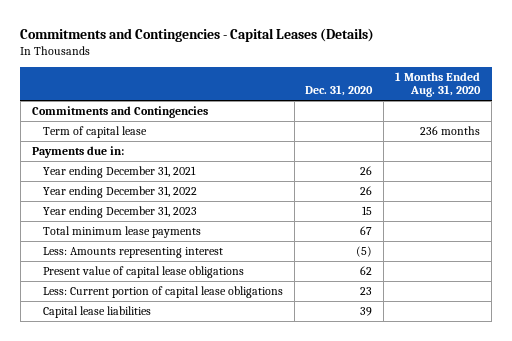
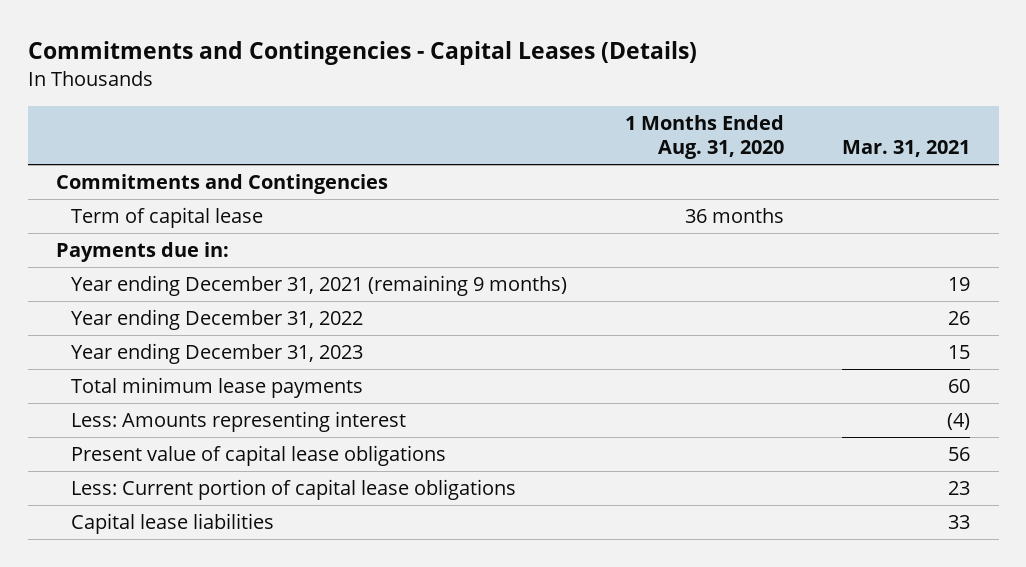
[305,85,374,97] Dec. 31, 2020 -> none
none -> [841,140,970,158] Mar. 31, 2021
[420,125,481,135] 236 months -> [685,208,785,224] 36 months
[42,165,196,178] Year ending December 31, 2021 -> [71,275,568,297] Year ending December 31, 2021 (remaining 9 months)

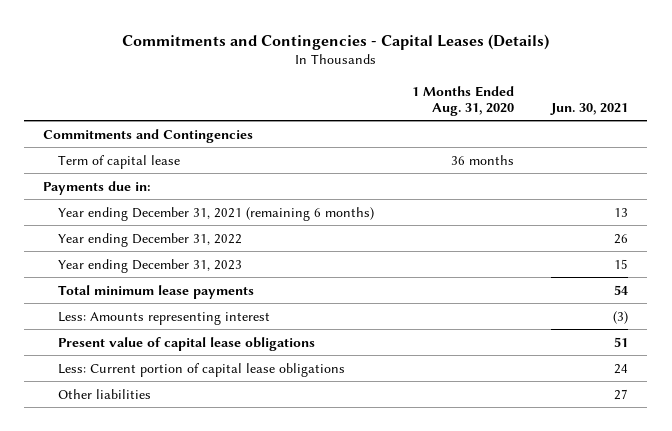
[841,140,970,158] Mar. 31, 2021 -> none
none -> [550,102,629,115] Jun. 30, 2021
[71,275,568,297] Year ending December 31, 2021 (remaining 9 months) -> [57,206,374,221] Year ending December 31, 2021 (remaining 6 months)
[71,513,275,535] Capital lease liabilities -> [57,388,151,399] Other liabilities

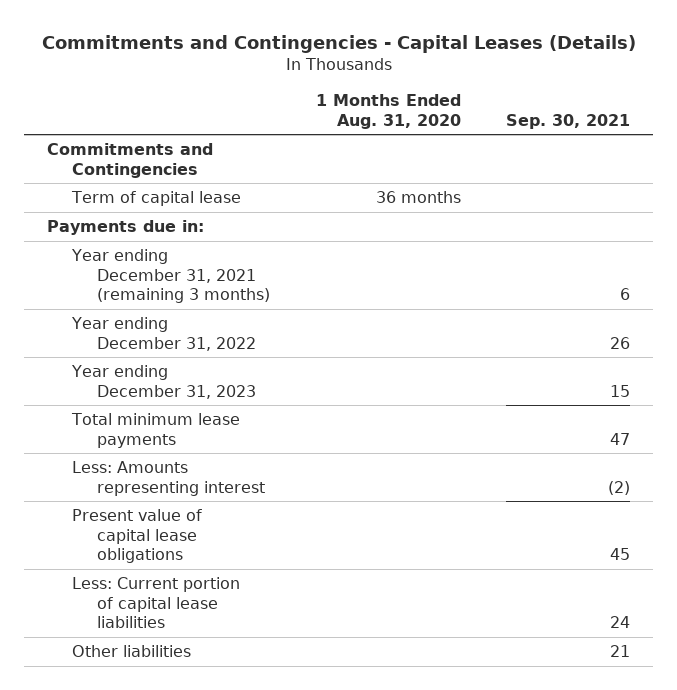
[550,102,629,115] Jun. 30, 2021 -> none
none -> [505,113,630,129] Sep. 30, 2021
[57,206,374,221] Year ending December 31, 2021 (remaining 6 months) -> [71,249,271,303] Year ending December 31, 2021 (remaining 3 months)
[57,362,345,377] Less: Current portion of capital lease obligations -> [72,577,241,628] Less: Current portion of capital lease liabilities

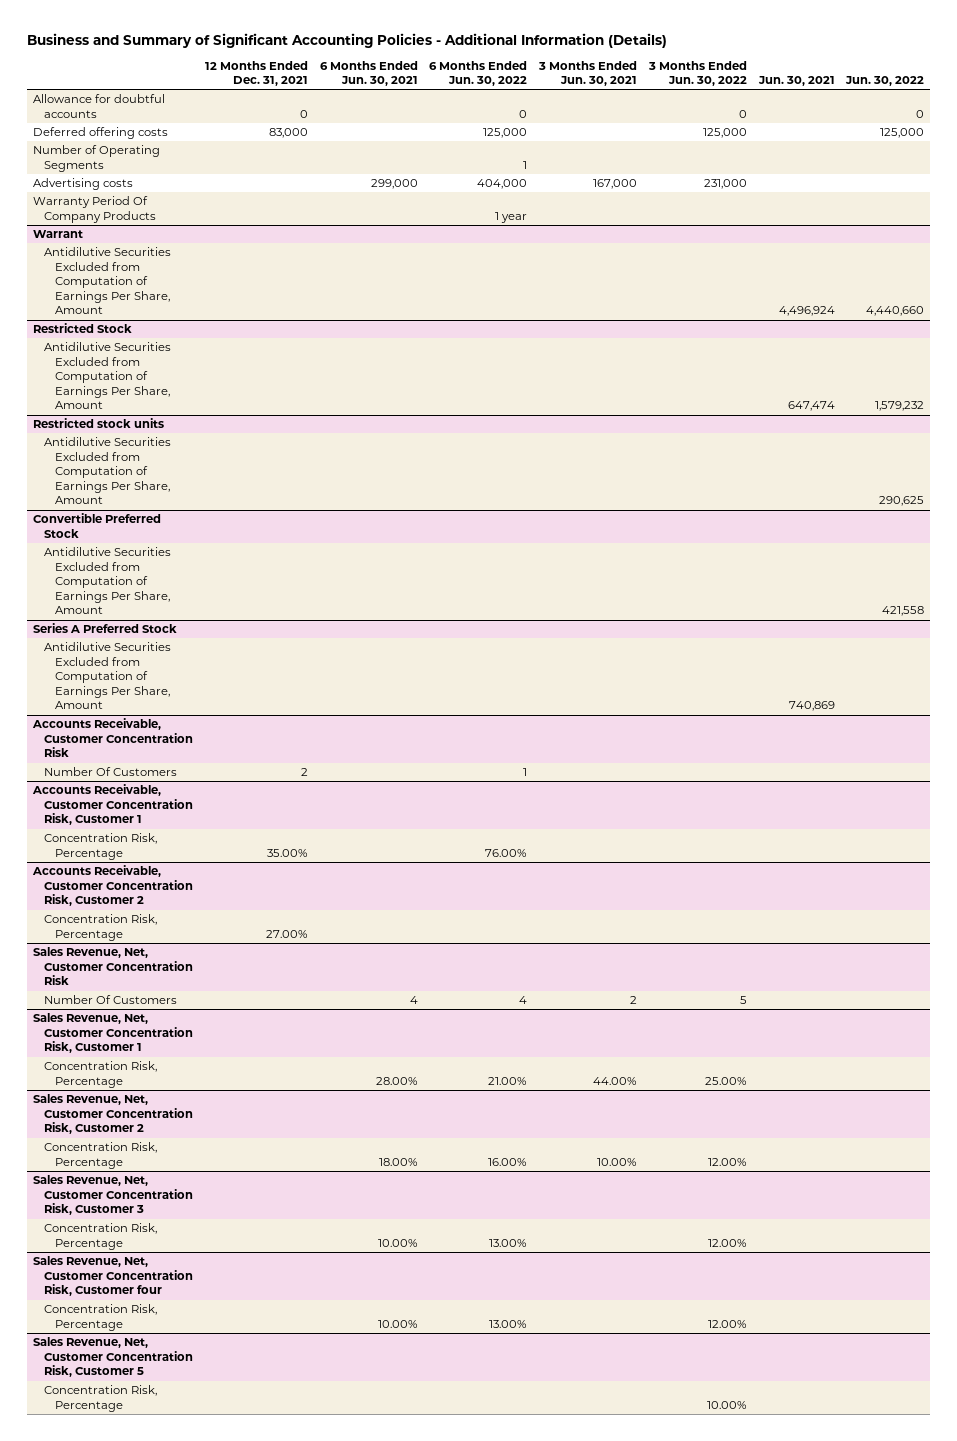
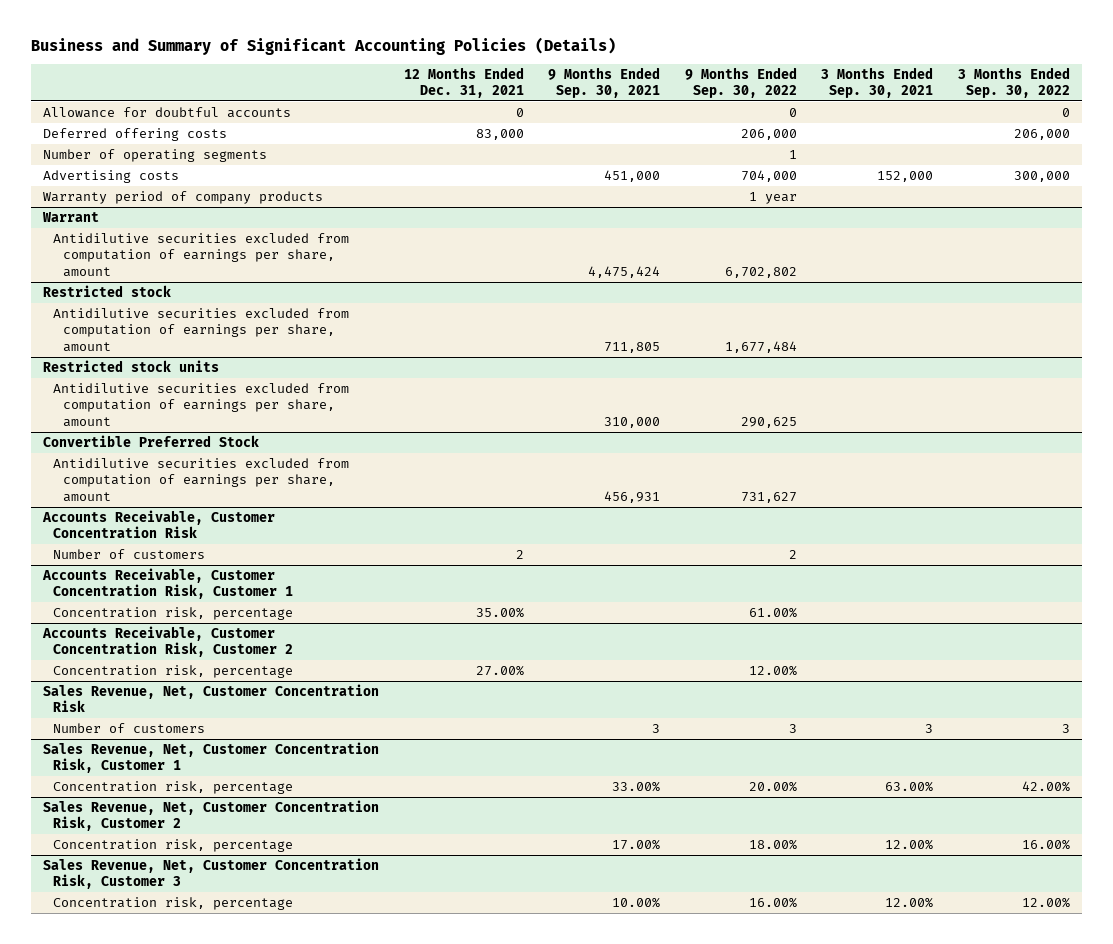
[26,32,667,48] Business and Summary of Significant Accounting Policies - Additional Information (Details) -> [30,36,616,55] Business and Summary of Significant Accounting Policies (Details)
[319,60,418,87] 6 Months Ended Jun. 30, 2021 -> none
[429,60,528,87] 6 Months Ended Jun. 30, 2022 -> none
[538,60,638,87] 3 Months Ended Jun. 30, 2021 -> none
[647,60,747,87] 3 Months Ended Jun. 30, 2022 -> none
[757,76,835,87] Jun. 30, 2021 -> none
[845,76,925,87] Jun. 30, 2022 -> none
none -> [548,66,661,98] 9 Months Ended Sep. 30, 2021
none -> [684,66,797,98] 9 Months Ended Sep. 30, 2022
none -> [821,66,934,98] 3 Months Ended Sep. 30, 2021
none -> [958,66,1071,98] 3 Months Ended Sep. 30, 2022
[32,145,160,172] Number of Operating Segments -> [42,149,267,163] Number of operating segments
[32,196,156,223] Warranty Period Of Company Products -> [42,191,323,205] Warranty period of company products
[43,247,171,315] Antidilutive Securities Excluded from Computation of Earnings Per Share, Amount -> [52,233,349,277] Antidilutive securities excluded from computation of earnings per share, amount
[32,323,132,334] Restricted Stock -> [42,285,171,298] Restricted stock
[43,342,171,410] Antidilutive Securities Excluded from Computation of Earnings Per Share, Amount -> [52,308,349,352] Antidilutive securities excluded from computation of earnings per share, amount
[43,437,171,505] Antidilutive Securities Excluded from Computation of Earnings Per Share, Amount -> [52,383,349,427] Antidilutive securities excluded from computation of earnings per share, amount
[32,623,177,634] Series A Preferred Stock -> none
[43,642,171,710] Antidilutive Securities Excluded from Computation of Earnings Per Share, Amount -> none
[43,547,171,615] Antidilutive Securities Excluded from Computation of Earnings Per Share, Amount -> [52,458,349,502] Antidilutive securities excluded from computation of earnings per share, amount
[43,767,177,777] Number Of Customers -> [52,549,205,560] Number of customers
[43,833,157,860] Concentration Risk, Percentage -> [52,607,293,621] Concentration risk, percentage
[43,914,157,941] Concentration Risk, Percentage -> [52,665,293,679] Concentration risk, percentage
[43,995,177,1005] Number Of Customers -> [52,723,205,734] Number of customers
[43,1061,157,1088] Concentration Risk, Percentage -> [52,781,293,795] Concentration risk, percentage
[43,1142,157,1169] Concentration Risk, Percentage -> [52,839,293,853] Concentration risk, percentage
[32,1256,193,1297] Sales Revenue, Net, Customer Concentration Risk, Customer four -> none
[43,1304,157,1331] Concentration Risk, Percentage -> none
[32,1337,193,1378] Sales Revenue, Net, Customer Concentration Risk, Customer 5 -> none
[43,1385,157,1412] Concentration Risk, Percentage -> none
[43,1223,157,1250] Concentration Risk, Percentage -> [52,897,293,911] Concentration risk, percentage

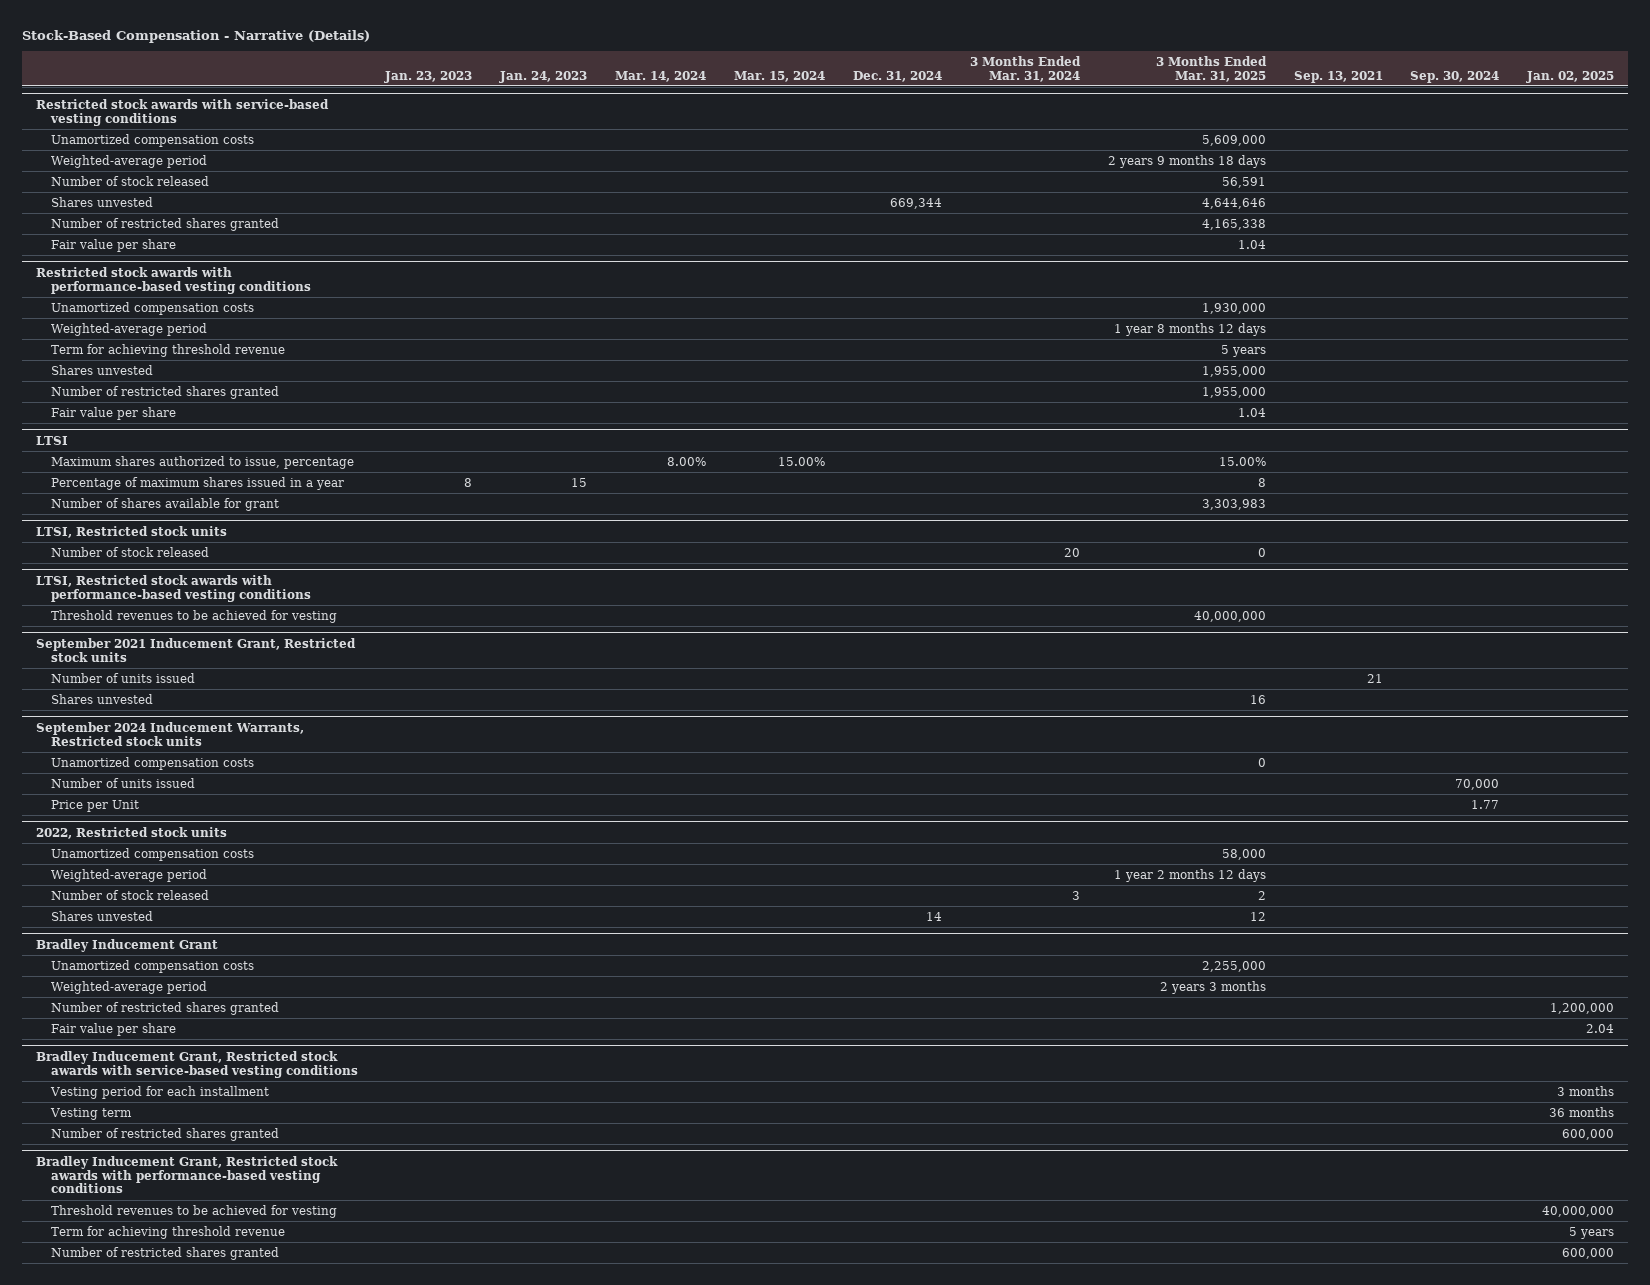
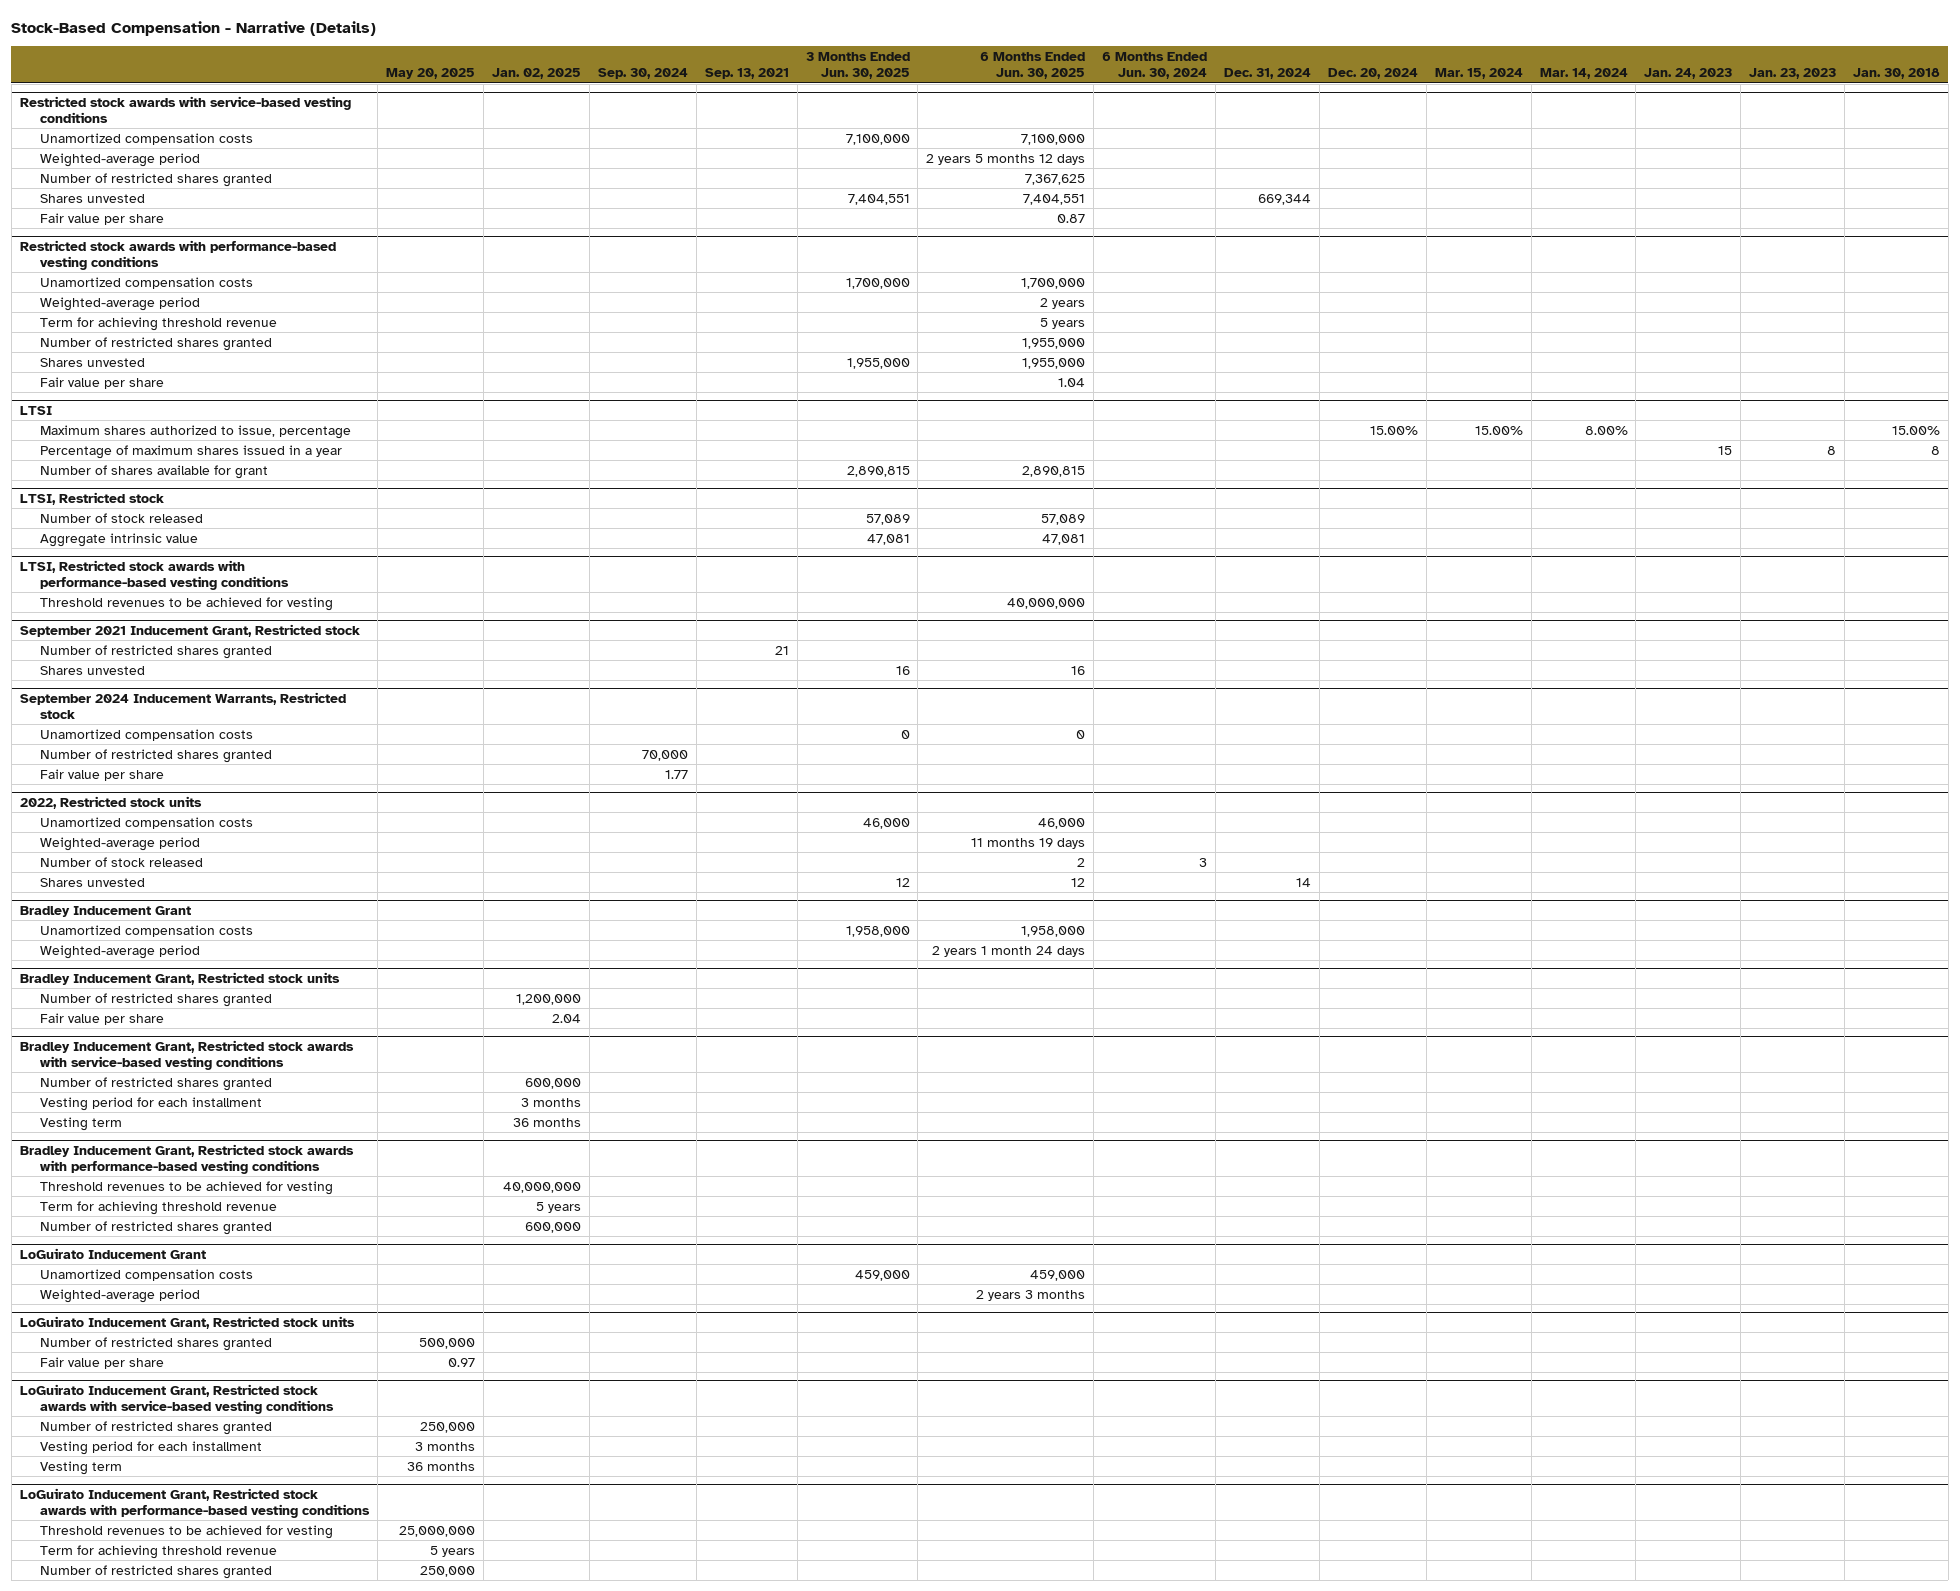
[969,55,1081,82] 3 Months Ended Mar. 31, 2024 -> none
[1155,55,1267,82] 3 Months Ended Mar. 31, 2025 -> none
none -> [386,68,476,80] May 20, 2025
none -> [805,52,910,80] 3 Months Ended Jun. 30, 2025
none -> [980,52,1086,80] 6 Months Ended Jun. 30, 2025
none -> [1102,52,1208,80] 6 Months Ended Jun. 30, 2024
none -> [1327,68,1418,80] Dec. 20, 2024
none -> [1852,68,1940,80] Jan. 30, 2018
[50,175,209,186] Number of stock released -> none
[50,196,153,207] Shares unvested -> [40,193,146,203] Shares unvested
[50,364,153,375] Shares unvested -> [40,357,146,367] Shares unvested
[35,525,227,538] LTSI, Restricted stock units -> [19,491,164,505] LTSI, Restricted stock
none -> [40,532,199,547] Aggregate intrinsic value
[50,672,195,683] Number of units issued -> none
[35,637,356,662] September 2021 Inducement Grant, Restricted stock units -> [19,623,360,637] September 2021 Inducement Grant, Restricted stock
none -> [40,644,273,659] Number of restricted shares granted
[35,721,304,746] September 2024 Inducement Warrants, Restricted stock units -> [19,691,346,719] September 2024 Inducement Warrants, Restricted stock
[50,777,195,788] Number of units issued -> none
none -> [40,748,273,763] Number of restricted shares granted
[50,799,139,812] Price per Unit -> [40,768,165,781] Fair value per share
[50,1001,279,1015] Number of restricted shares granted -> none
[50,1022,176,1036] Fair value per share -> none
none -> [19,971,340,985] Bradley Inducement Grant, Restricted stock units
none -> [40,992,273,1007] Number of restricted shares granted
none -> [40,1012,165,1025] Fair value per share
[50,1127,279,1141] Number of restricted shares granted -> [40,1076,273,1091] Number of restricted shares granted
none -> [19,1247,206,1259] LoGuirato Inducement Grant
none -> [40,1268,254,1281] Unamortized compensation costs
none -> [40,1288,201,1303] Weighted-average period
none -> [19,1315,355,1329] LoGuirato Inducement Grant, Restricted stock units
none -> [40,1336,273,1351] Number of restricted shares granted
none -> [40,1356,165,1369] Fair value per share
none -> [19,1383,335,1414] LoGuirato Inducement Grant, Restricted stock awards with service-based vesting conditions
none -> [40,1420,273,1435] Number of restricted shares granted
none -> [40,1440,263,1455] Vesting period for each installment
none -> [40,1460,123,1475] Vesting term
none -> [19,1487,371,1518] LoGuirato Inducement Grant, Restricted stock awards with performance-based vesting conditions
none -> [40,1524,334,1539] Threshold revenues to be achieved for vesting
none -> [40,1544,278,1559] Term for achieving threshold revenue
none -> [40,1564,273,1579] Number of restricted shares granted

